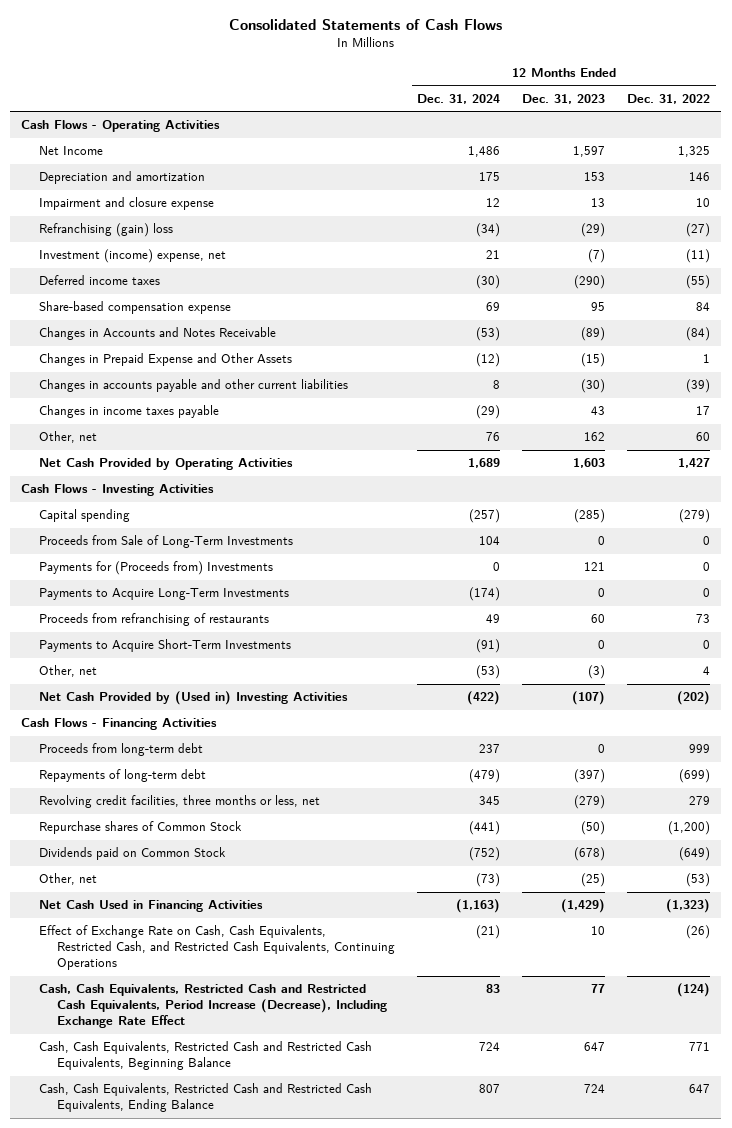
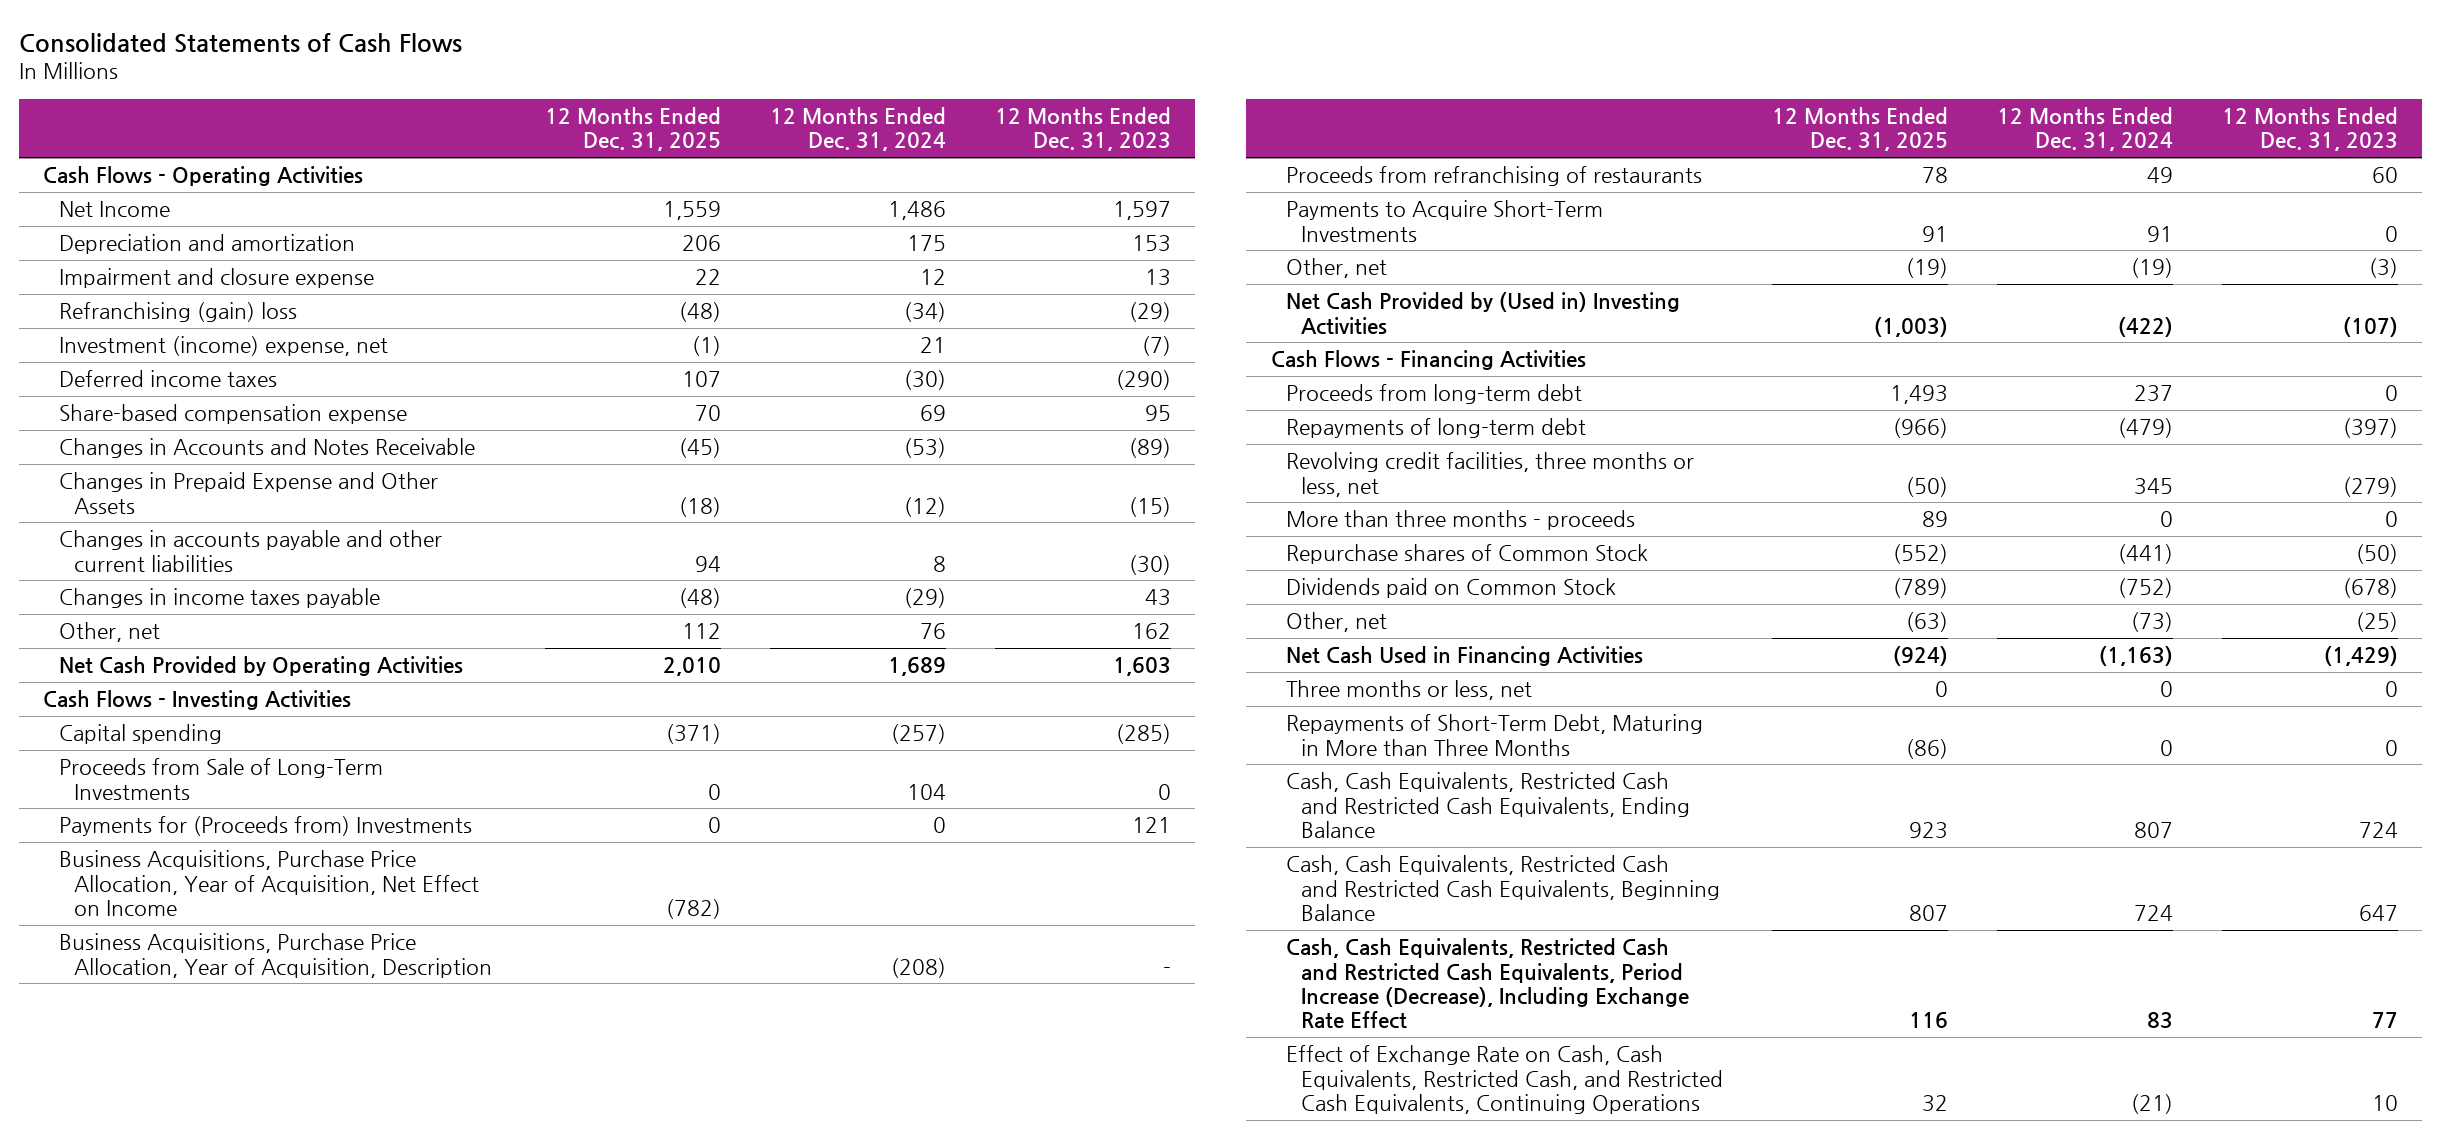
[627,93,711,104] Dec. 31, 2022 -> none
none -> [544,106,721,152] 12 Months Ended Dec. 31, 2025
[39,588,290,601] Payments to Acquire Long-Term Investments -> none
none -> [58,850,479,916] Business Acquisitions, Purchase Price Allocation, Year of Acquisition, Net Effect on Income
none -> [58,933,492,978] Business Acquisitions, Purchase Price Allocation, Year of Acquisition, Description
[476,639,501,654] (91) -> [2147,225,2174,242] 91
[476,665,501,680] (53) -> [2131,258,2174,279] (19)
none -> [1285,510,1635,531] More than three months - proceeds
none -> [1285,680,1532,701] Three months or less, net
none -> [1285,714,1703,756] Repayments of Short-Term Debt, Maturing in More than Three Months
[39,1041,373,1071] Cash, Cash Equivalents, Restricted Cash and Restricted Cash Equivalents, Beginning Balance -> [1285,855,1721,921] Cash, Cash Equivalents, Restricted Cash and Restricted Cash Equivalents, Beginning Balance
[39,984,388,1029] Cash, Cash Equivalents, Restricted Cash and Restricted Cash Equivalents, Period Increase (Decrease), Including Exchange Rate Effect -> [1285,938,1690,1030] Cash, Cash Equivalents, Restricted Cash and Restricted Cash Equivalents, Period Increase (Decrease), Including Exchange Rate Effect
[39,925,396,971] Effect of Exchange Rate on Cash, Cash Equivalents, Restricted Cash, and Restricted Cash Equivalents, Continuing Operations -> [1285,1045,1724,1114] Effect of Exchange Rate on Cash, Cash Equivalents, Restricted Cash, and Restricted Cash Equivalents, Continuing Operations

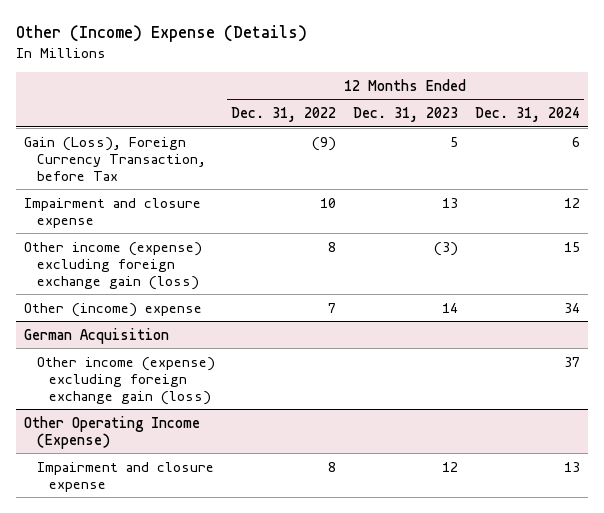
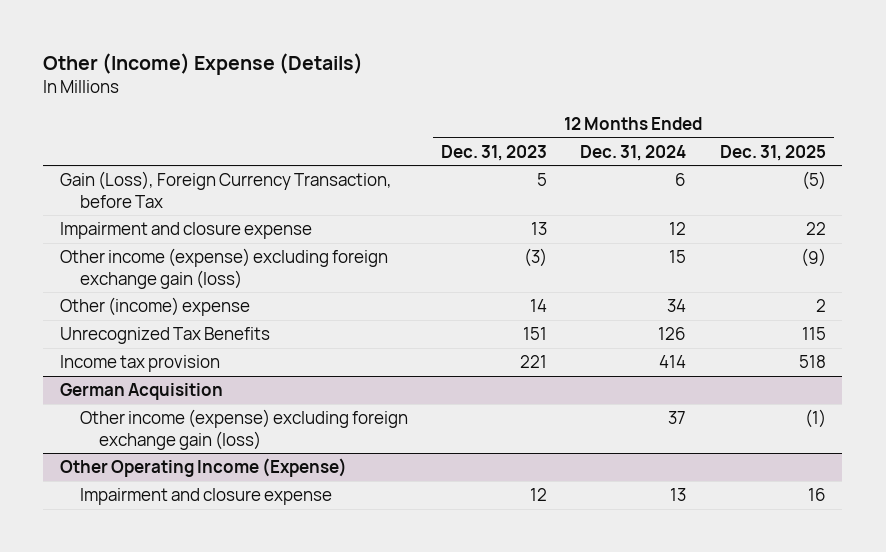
[231,106,337,122] Dec. 31, 2022 -> none
none -> [719,144,826,161] Dec. 31, 2025
none -> [60,327,271,345] Unrecognized Tax Benefits
none -> [60,355,221,373] Income tax provision

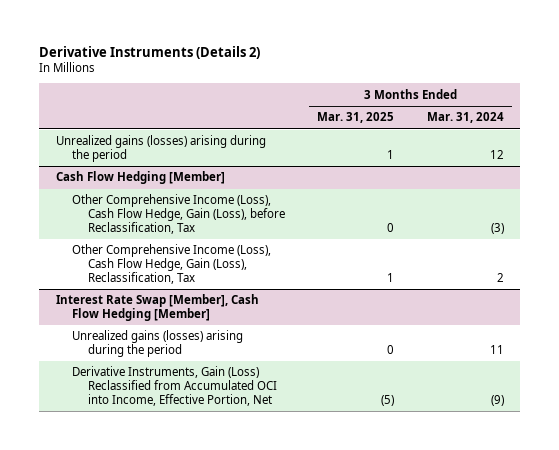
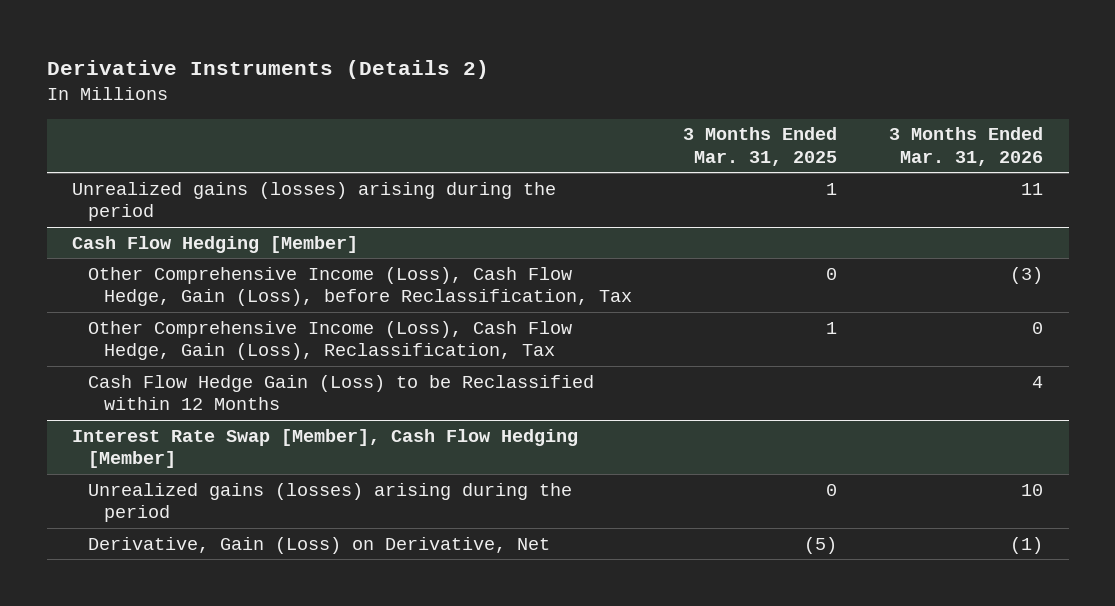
[426,112,504,124] Mar. 31, 2024 -> none
none -> [888,127,1043,166] 3 Months Ended Mar. 31, 2026
none -> [88,374,595,411] Cash Flow Hedge Gain (Loss) to be Reclassified within 12 Months
[71,366,278,407] Derivative Instruments, Gain (Loss) Reclassified from Accumulated OCI into Income, Effective Portion, Net -> none
none -> [88,536,551,554] Derivative, Gain (Loss) on Derivative, Net

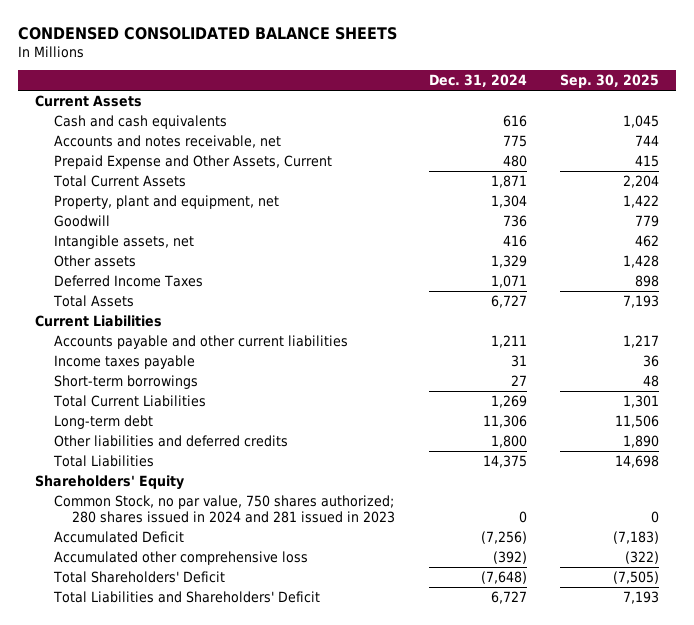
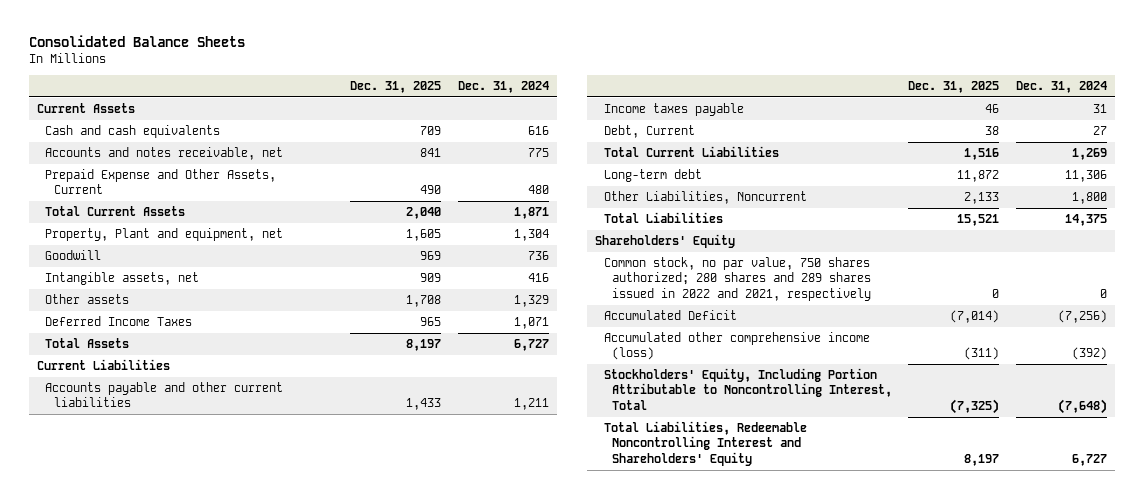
[18,26,398,40] CONDENSED CONSOLIDATED BALANCE SHEETS -> [28,35,245,48] Consolidated Balance Sheets
[560,74,660,89] Sep. 30, 2025 -> none
none -> [350,81,442,94] Dec. 31, 2025
[53,194,279,209] Property, plant and equipment, net -> [45,227,284,241] Property, Plant and equipment, net
[53,374,198,389] Short-term borrowings -> none
none -> [603,124,695,138] Debt, Current
[53,434,288,447] Other liabilities and deferred credits -> [603,190,807,204] Other Liabilities, Noncurrent
[53,494,396,523] Common Stock, no par value, 750 shares authorized; 280 shares issued in 2024 and 281 issued in 2023 -> [603,256,872,301] Common stock, no par value, 750 shares authorized; 280 shares and 289 shares issued in 2022 and 2021, respectively
[53,550,308,565] Accumulated other comprehensive loss -> [603,331,870,361] Accumulated other comprehensive income (loss)
[52,570,225,583] Total Shareholders' Deficit -> [603,367,893,410] Stockholders' Equity, Including Portion Attributable to Noncontrolling Interest, Total
[52,590,320,603] Total Liabilities and Shareholders' Deficit -> [603,420,807,466] Total Liabilities, Redeemable Noncontrolling Interest and Shareholders' Equity

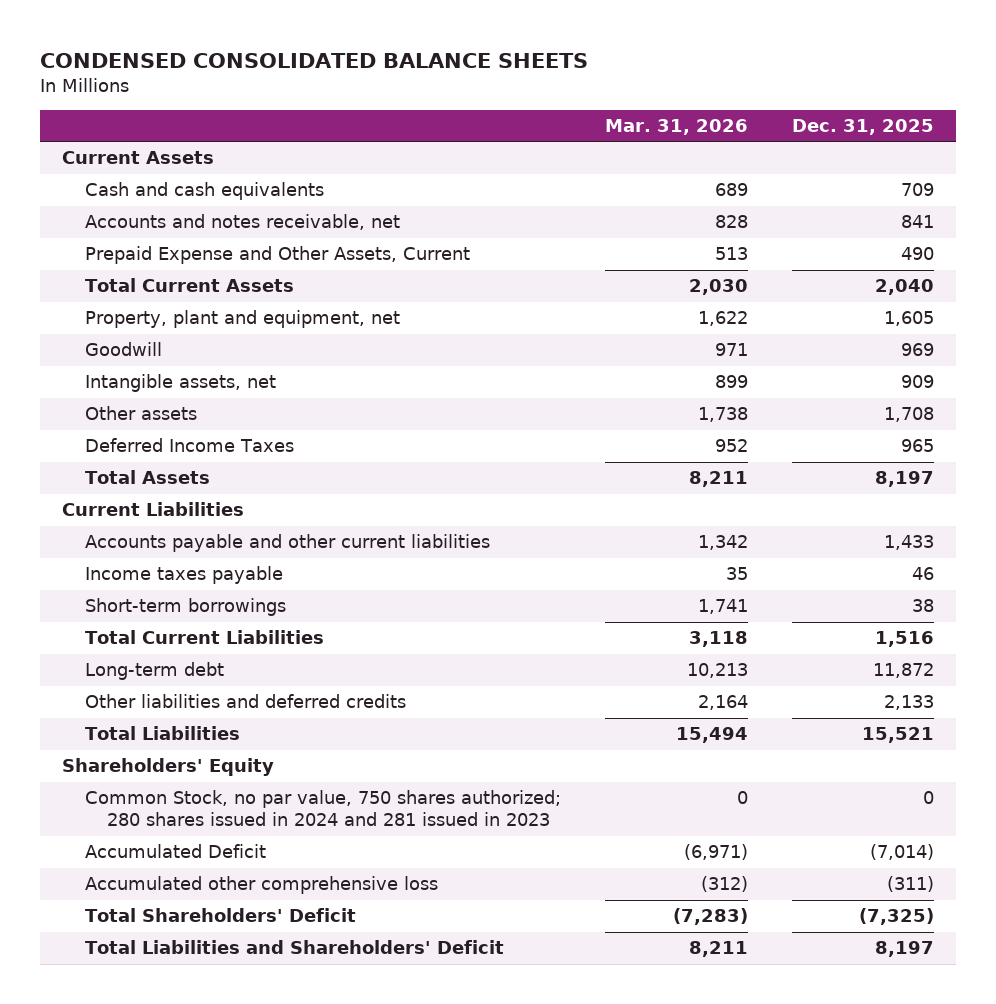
[28,35,245,48] Consolidated Balance Sheets -> [40,52,589,68] CONDENSED CONSOLIDATED BALANCE SHEETS
[457,81,549,94] Dec. 31, 2024 -> none
none -> [604,118,748,135] Mar. 31, 2026
[45,227,284,241] Property, Plant and equipment, net -> [84,310,400,329] Property, plant and equipment, net
[603,124,695,138] Debt, Current -> none
none -> [84,598,286,617] Short-term borrowings
[603,190,807,204] Other Liabilities, Noncurrent -> [84,694,406,709] Other liabilities and deferred credits
[603,256,872,301] Common stock, no par value, 750 shares authorized; 280 shares and 289 shares issued in 2022 and 2021, respectively -> [84,790,561,827] Common Stock, no par value, 750 shares authorized; 280 shares issued in 2024 and 281 issued in 2023
[603,331,870,361] Accumulated other comprehensive income (loss) -> [84,876,438,895] Accumulated other comprehensive loss
[603,367,893,410] Stockholders' Equity, Including Portion Attributable to Noncontrolling Interest, Total -> [84,908,356,923] Total Shareholders' Deficit
[603,420,807,466] Total Liabilities, Redeemable Noncontrolling Interest and Shareholders' Equity -> [84,940,504,955] Total Liabilities and Shareholders' Deficit

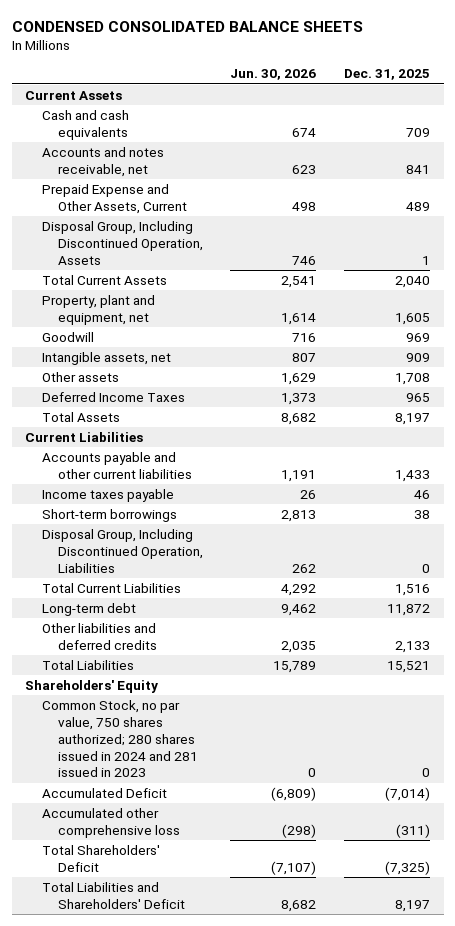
[604,118,748,135] Mar. 31, 2026 -> none
none -> [230,69,317,81] Jun. 30, 2026
[900,247,934,261] 490 -> [406,201,431,211] 489
none -> [41,220,203,265] Disposal Group, Including Discontinued Operation, Assets
none -> [41,528,203,573] Disposal Group, Including Discontinued Operation, Liabilities

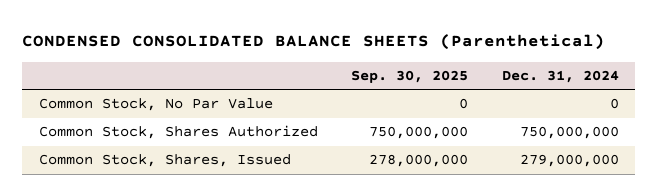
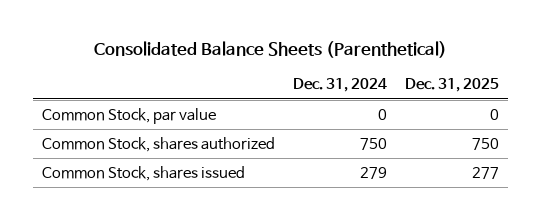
[22,34,606,51] CONDENSED CONSOLIDATED BALANCE SHEETS (Parenthetical) -> [94,41,448,59] Consolidated Balance Sheets (Parenthetical)
[351,69,469,83] Sep. 30, 2025 -> none
none -> [404,78,499,93] Dec. 31, 2025
[38,98,273,112] Common Stock, No Par Value -> [41,107,216,124] Common Stock, par value
[38,125,318,140] Common Stock, Shares Authorized -> [41,136,275,152] Common Stock, shares authorized
[519,126,619,140] 750,000,000 -> [359,137,387,150] 750
[38,154,291,168] Common Stock, Shares, Issued -> [41,165,245,181] Common Stock, shares issued
[519,154,619,168] 279,000,000 -> [359,166,387,179] 279

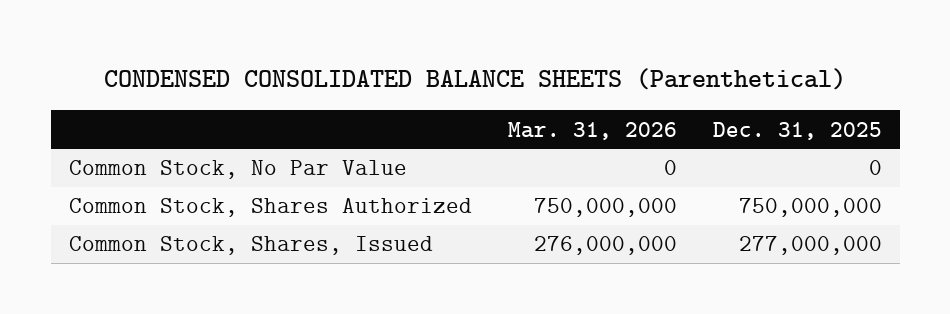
[94,41,448,59] Consolidated Balance Sheets (Parenthetical) -> [104,68,847,91] CONDENSED CONSOLIDATED BALANCE SHEETS (Parenthetical)
[292,78,387,93] Dec. 31, 2024 -> none
none -> [507,121,677,140] Mar. 31, 2026
[41,107,216,124] Common Stock, par value -> [68,160,407,180] Common Stock, No Par Value
[41,136,275,152] Common Stock, shares authorized -> [68,198,472,218] Common Stock, Shares Authorized
[471,137,499,150] 750 -> [738,198,882,218] 750,000,000
[41,165,245,181] Common Stock, shares issued -> [68,236,433,256] Common Stock, Shares, Issued
[471,166,499,179] 277 -> [738,236,882,256] 277,000,000

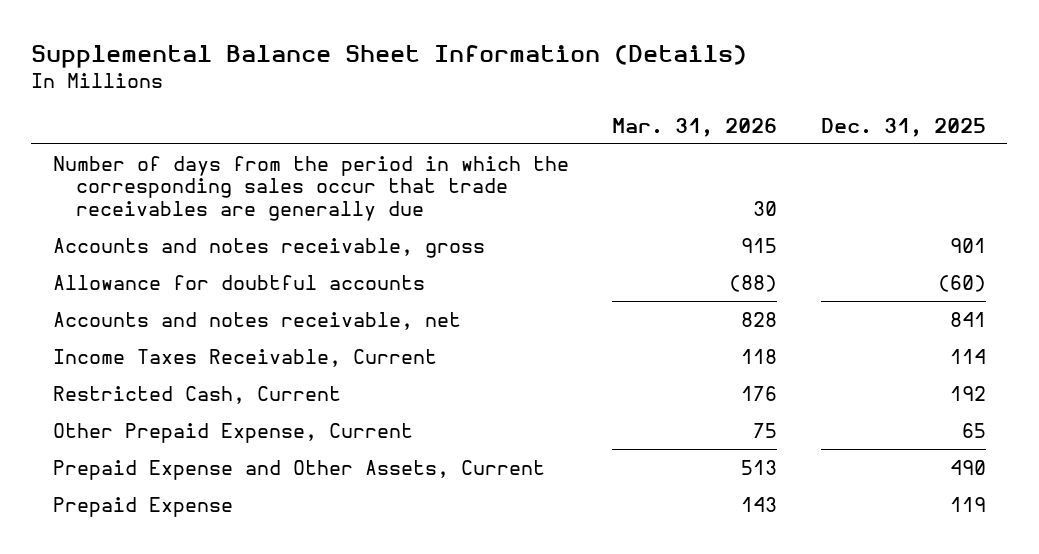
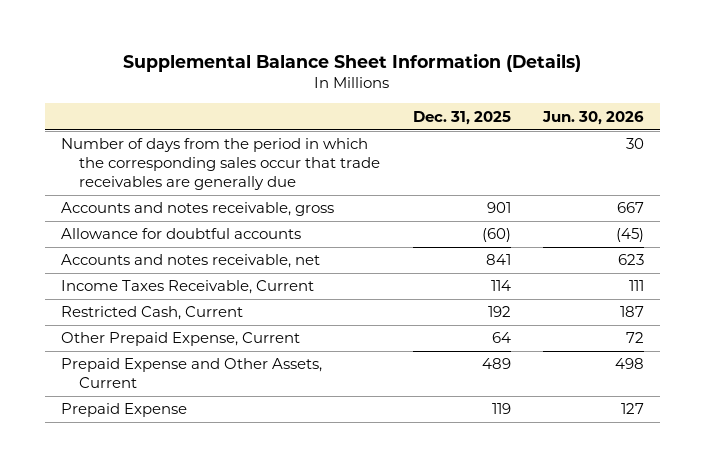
[612,117,778,137] Mar. 31, 2026 -> none
none -> [541,110,644,125] Jun. 30, 2026
[961,422,986,438] 65 -> [491,332,511,344] 64
[949,459,986,475] 490 -> [481,358,511,370] 489

